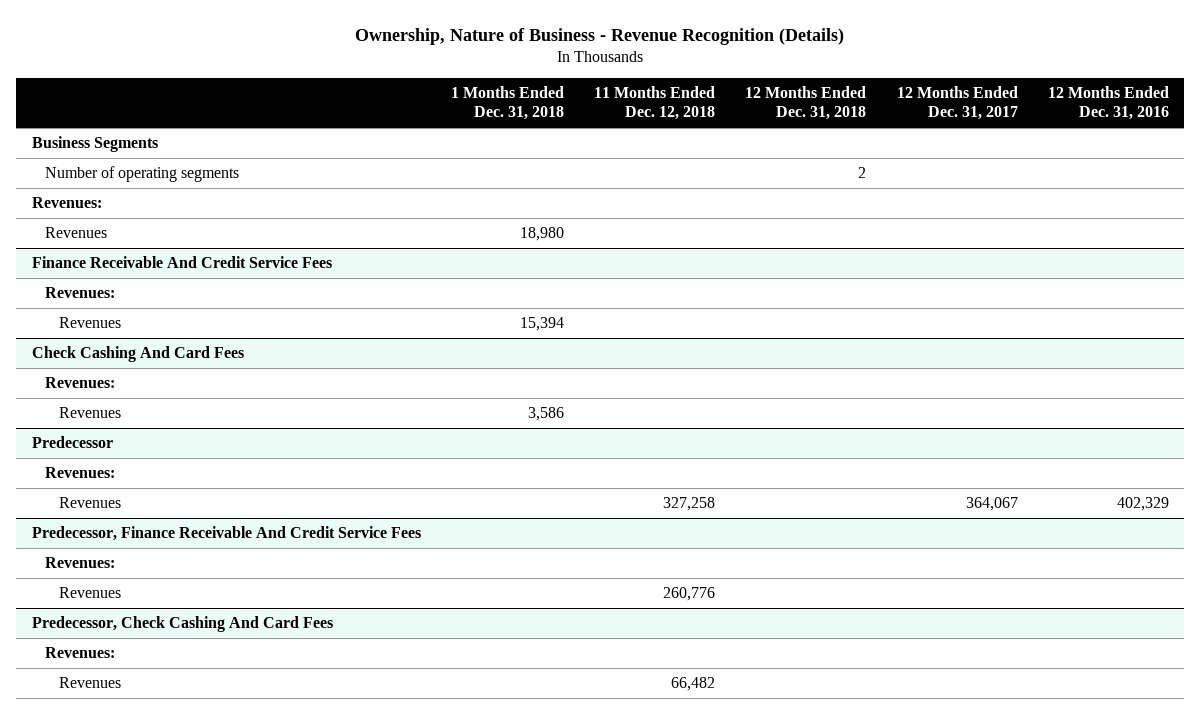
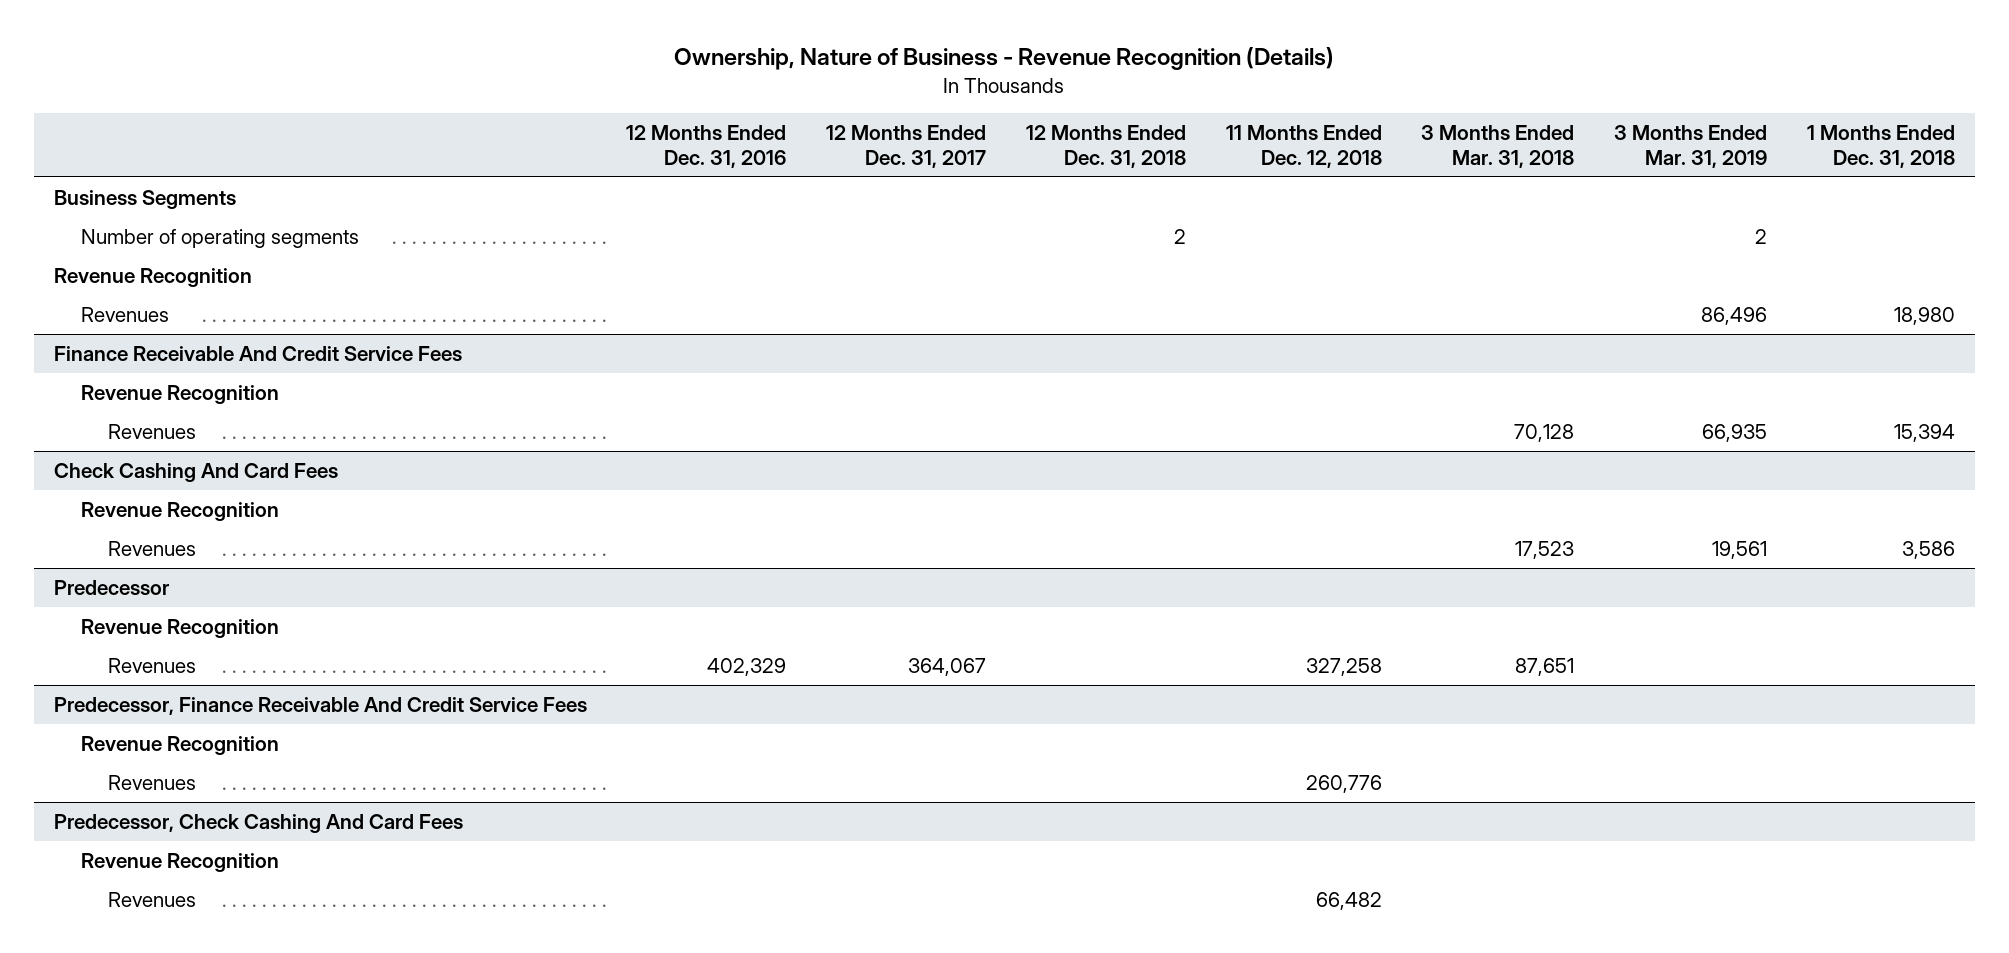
none -> [1421,124,1575,168] 3 Months Ended Mar. 31, 2018
none -> [1614,124,1768,168] 3 Months Ended Mar. 31, 2019
[31,197,102,209] Revenues: -> [53,267,252,287] Revenue Recognition
[45,287,116,299] Revenues: -> [81,384,280,404] Revenue Recognition
[45,377,116,389] Revenues: -> [81,501,280,521] Revenue Recognition
[45,467,116,479] Revenues: -> [81,618,280,638] Revenue Recognition
[45,557,116,569] Revenues: -> [81,735,280,755] Revenue Recognition
[45,647,116,659] Revenues: -> [81,852,280,872] Revenue Recognition

